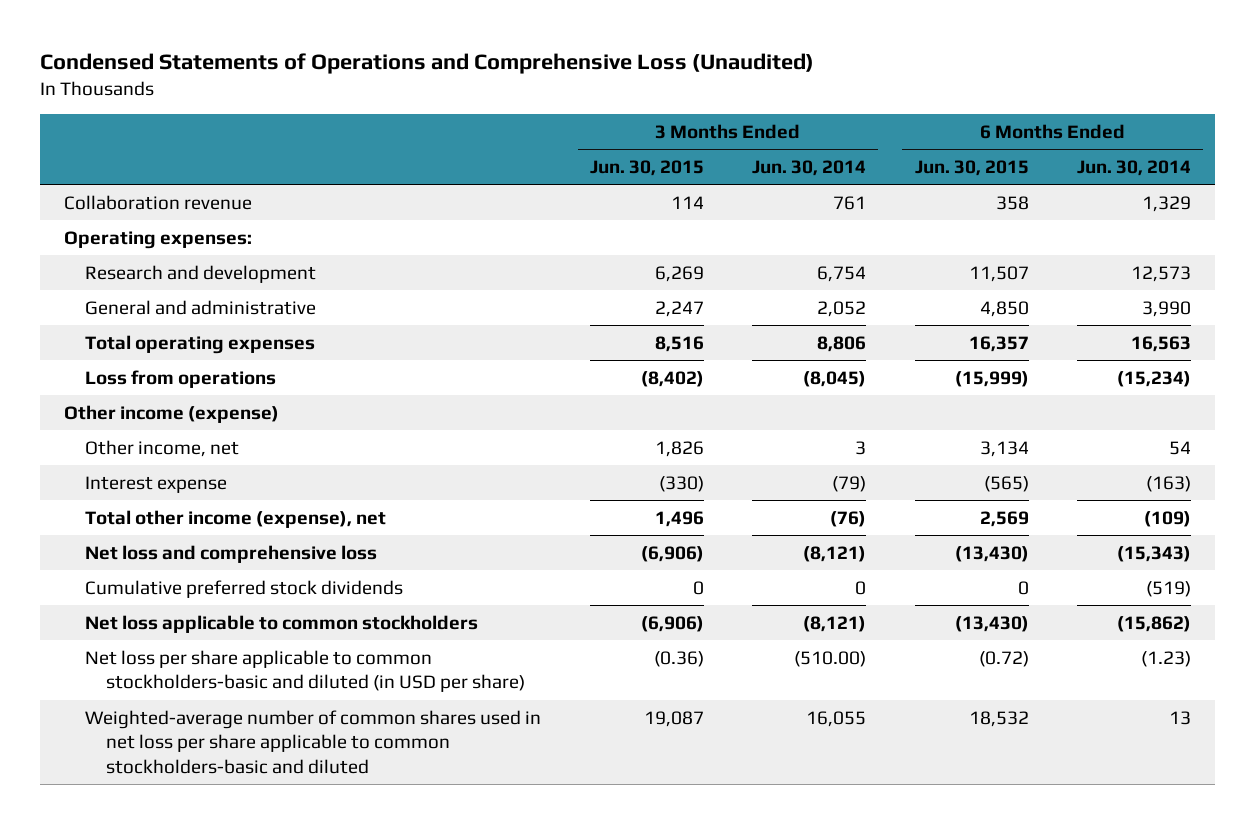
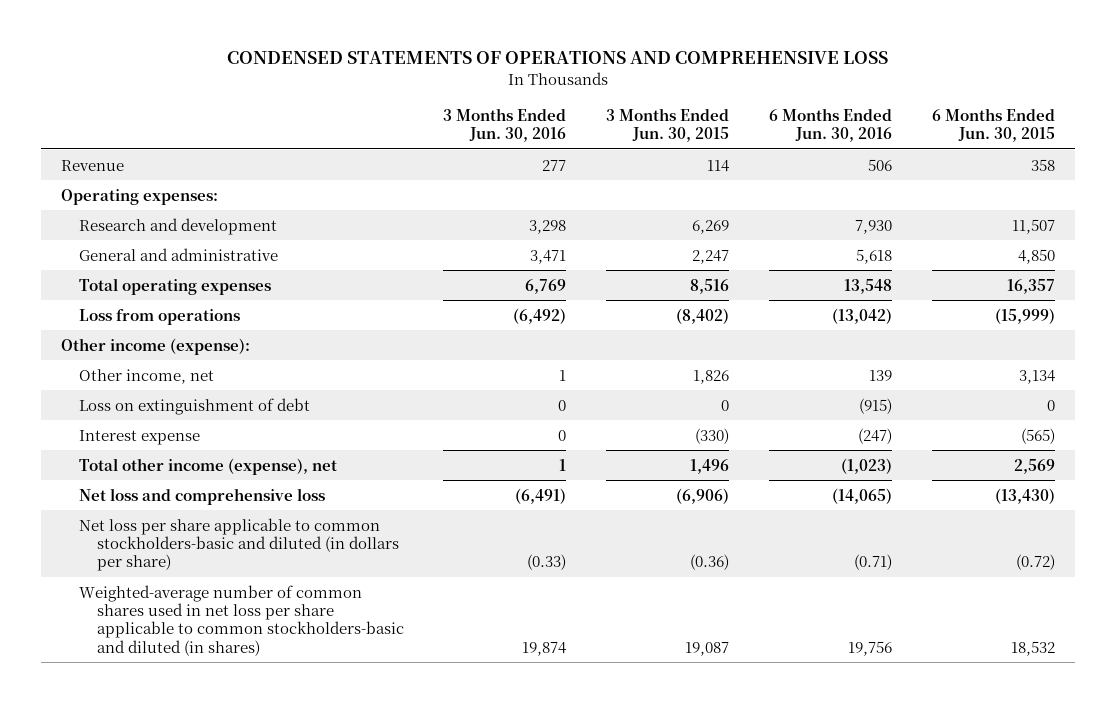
[39,53,814,75] Condensed Statements of Operations and Comprehensive Loss (Unaudited) -> [226,51,888,65] CONDENSED STATEMENTS OF OPERATIONS AND COMPREHENSIVE LOSS
[752,160,867,177] Jun. 30, 2014 -> none
[1076,160,1191,177] Jun. 30, 2014 -> none
none -> [443,107,567,142] 3 Months Ended Jun. 30, 2016
none -> [769,107,893,142] 6 Months Ended Jun. 30, 2016
[64,194,253,210] Collaboration revenue -> [60,159,124,171] Revenue
[64,404,280,423] Other income (expense) -> [60,337,250,355] Other income (expense):
none -> [78,397,310,415] Loss on extinguishment of debt
[85,579,404,598] Cumulative preferred stock dividends -> none
[85,614,479,633] Net loss applicable to common stockholders -> none
[85,649,526,693] Net loss per share applicable to common stockholders-basic and diluted (in USD per share) -> [78,517,399,572] Net loss per share applicable to common stockholders-basic and diluted (in dollars per share)
[85,709,542,775] Weighted-average number of common shares used in net loss per share applicable to common stockholders-basic and diluted -> [78,584,404,656] Weighted-average number of common shares used in net loss per share applicable to common stockholders-basic and diluted (in shares)

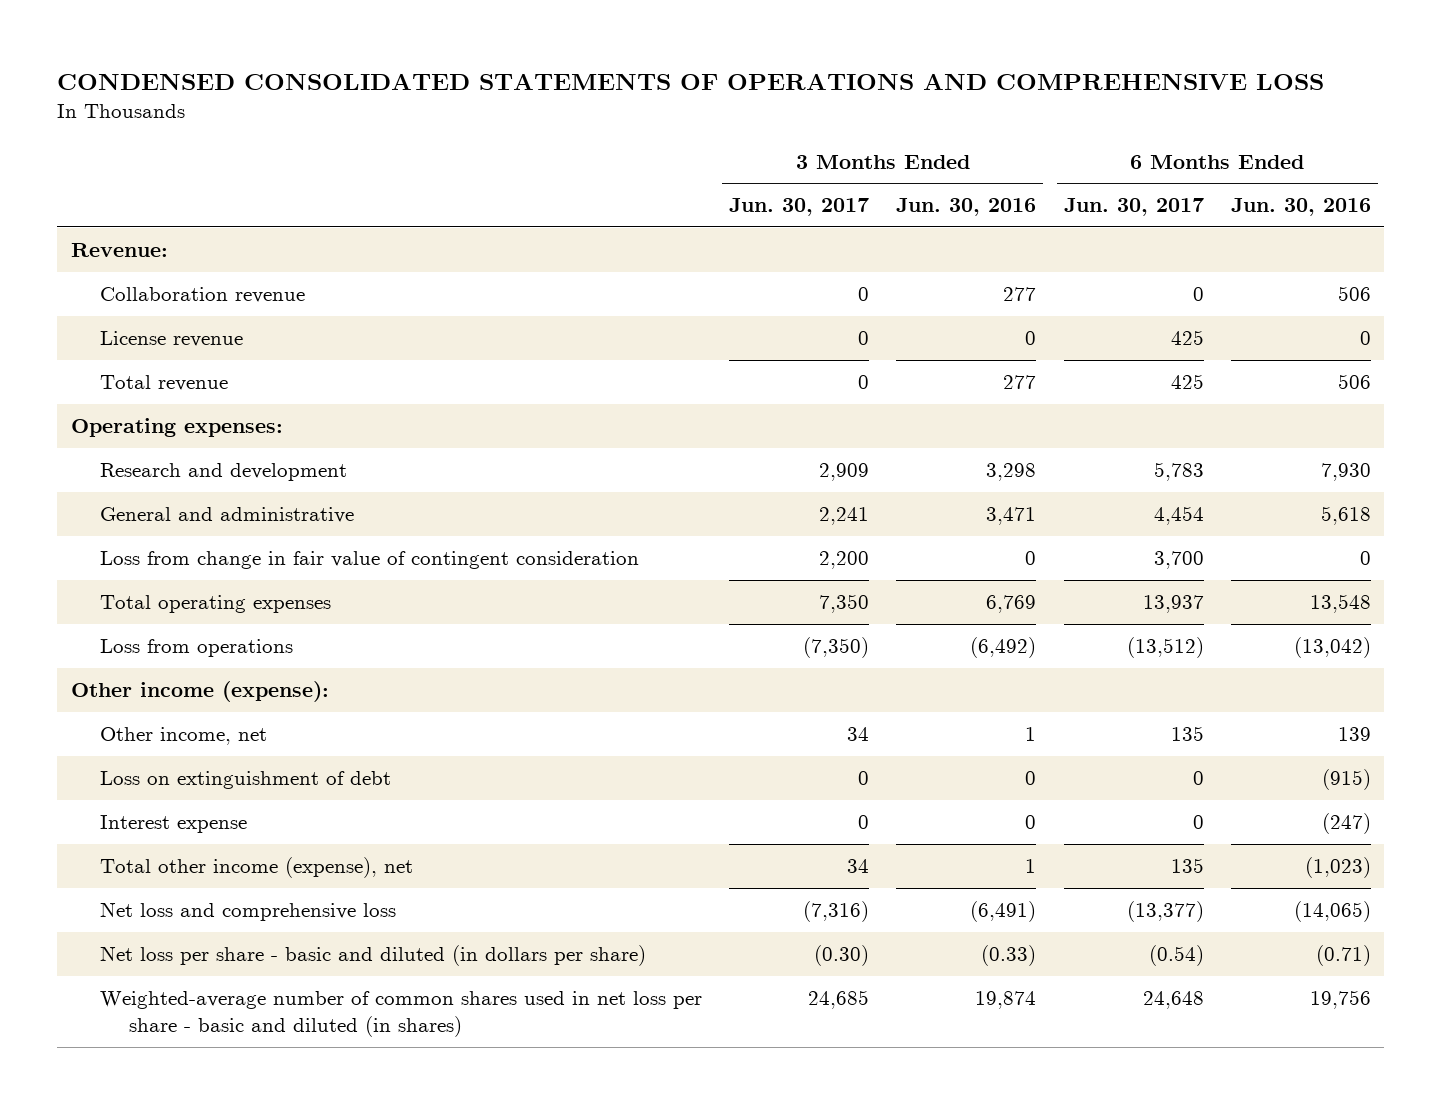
[226,51,888,65] CONDENSED STATEMENTS OF OPERATIONS AND COMPREHENSIVE LOSS -> [57,73,1325,91] CONDENSED CONSOLIDATED STATEMENTS OF OPERATIONS AND COMPREHENSIVE LOSS
[606,107,730,142] 3 Months Ended Jun. 30, 2015 -> none
[931,107,1055,142] 6 Months Ended Jun. 30, 2015 -> none
none -> [729,198,870,217] Jun. 30, 2017
none -> [1063,198,1204,217] Jun. 30, 2017
none -> [70,243,168,258] Revenue:
[60,159,124,171] Revenue -> [100,287,306,304] Collaboration revenue
none -> [100,331,244,348] License revenue
none -> [100,375,229,392] Total revenue
none -> [100,551,640,570] Loss from change in fair value of contingent consideration
[78,517,399,572] Net loss per share applicable to common stockholders-basic and diluted (in dollars per share) -> [100,945,647,967] Net loss per share - basic and diluted (in dollars per share)
[78,584,404,656] Weighted-average number of common shares used in net loss per share applicable to common stockholders-basic and diluted (in shares) -> [100,991,703,1038] Weighted-average number of common shares used in net loss per share - basic and diluted (in shares)

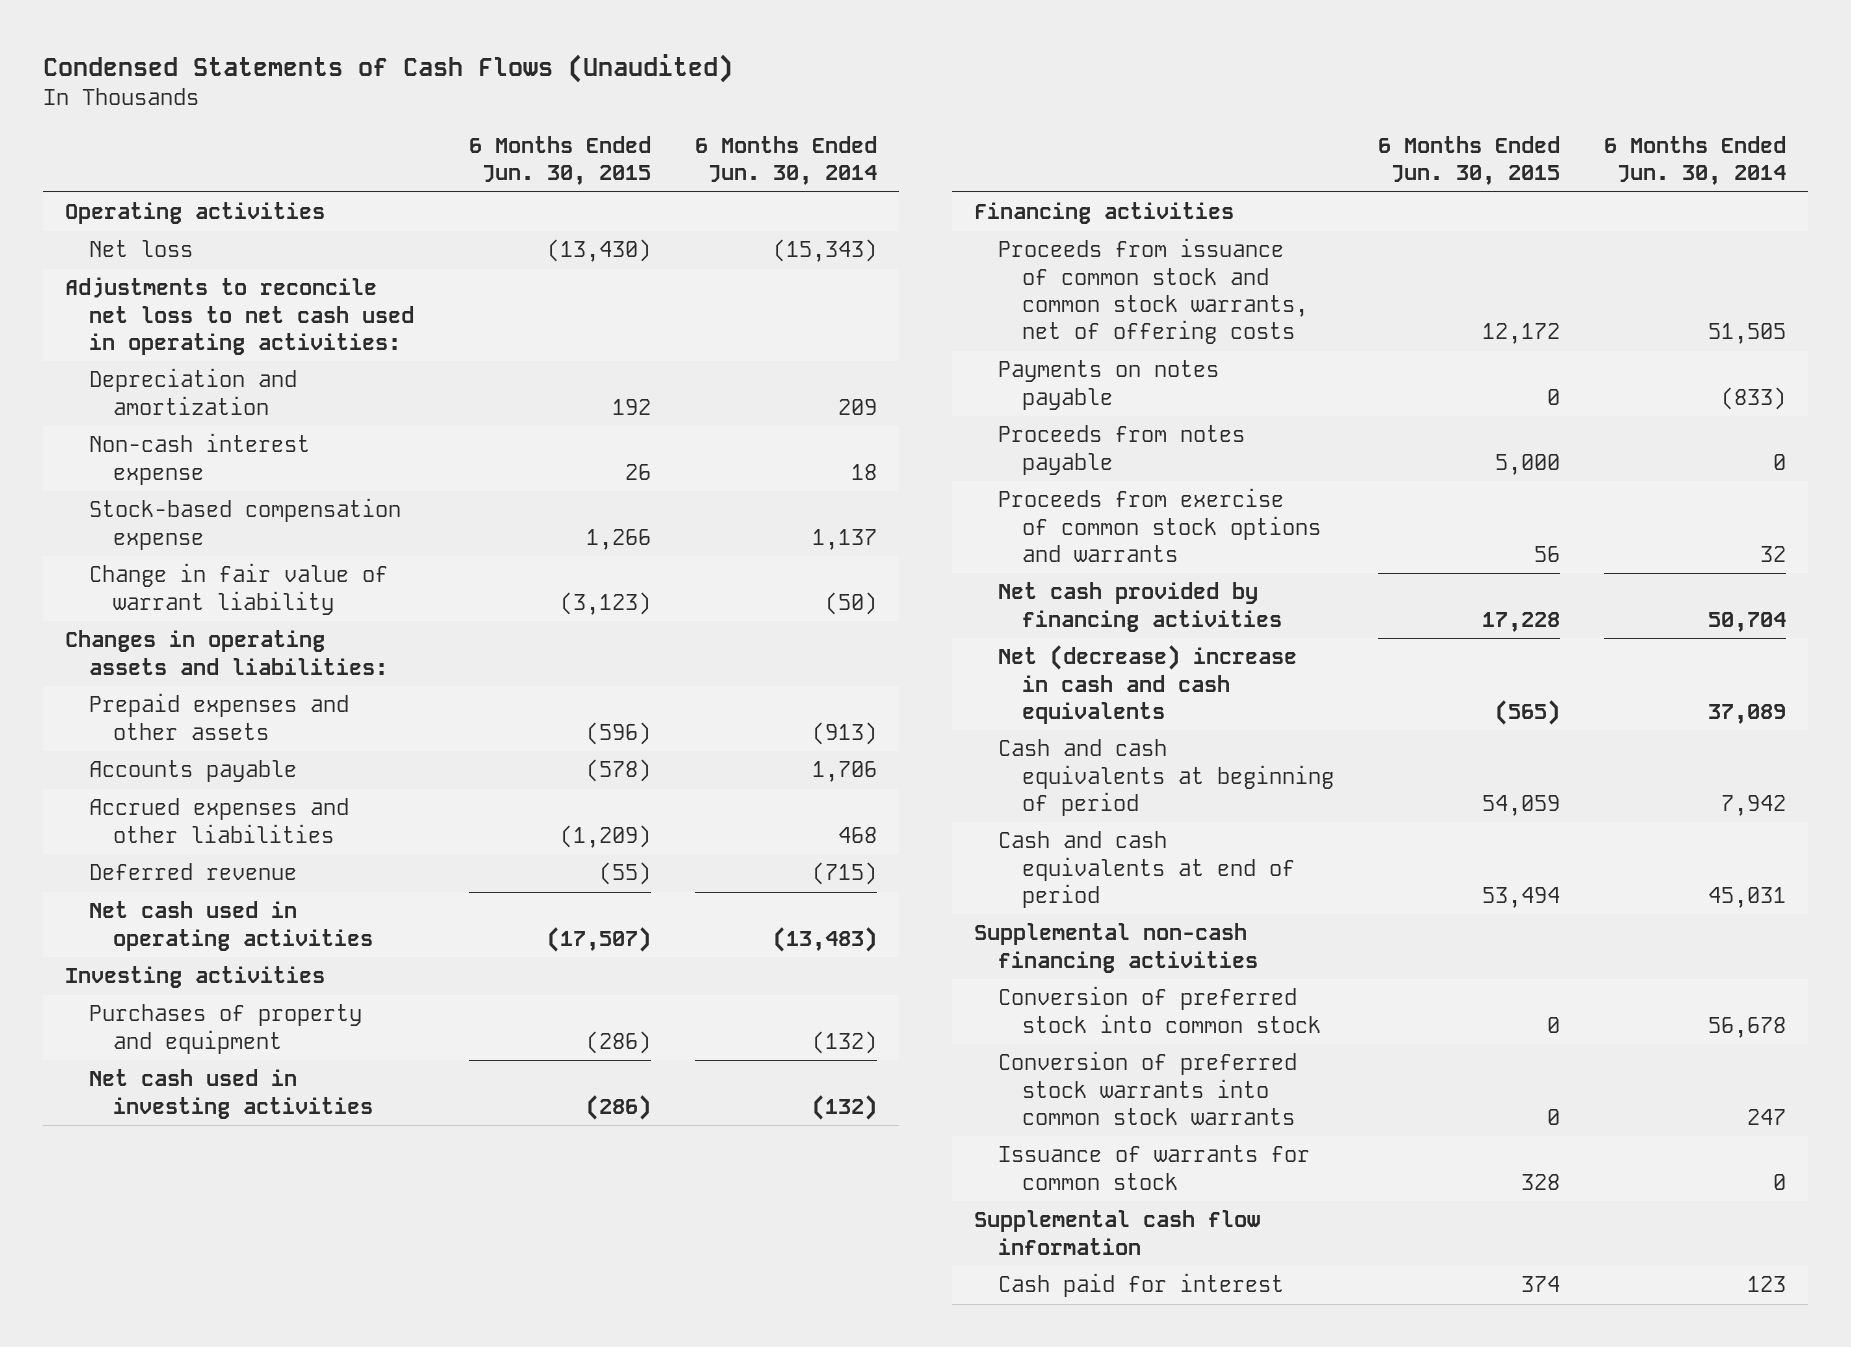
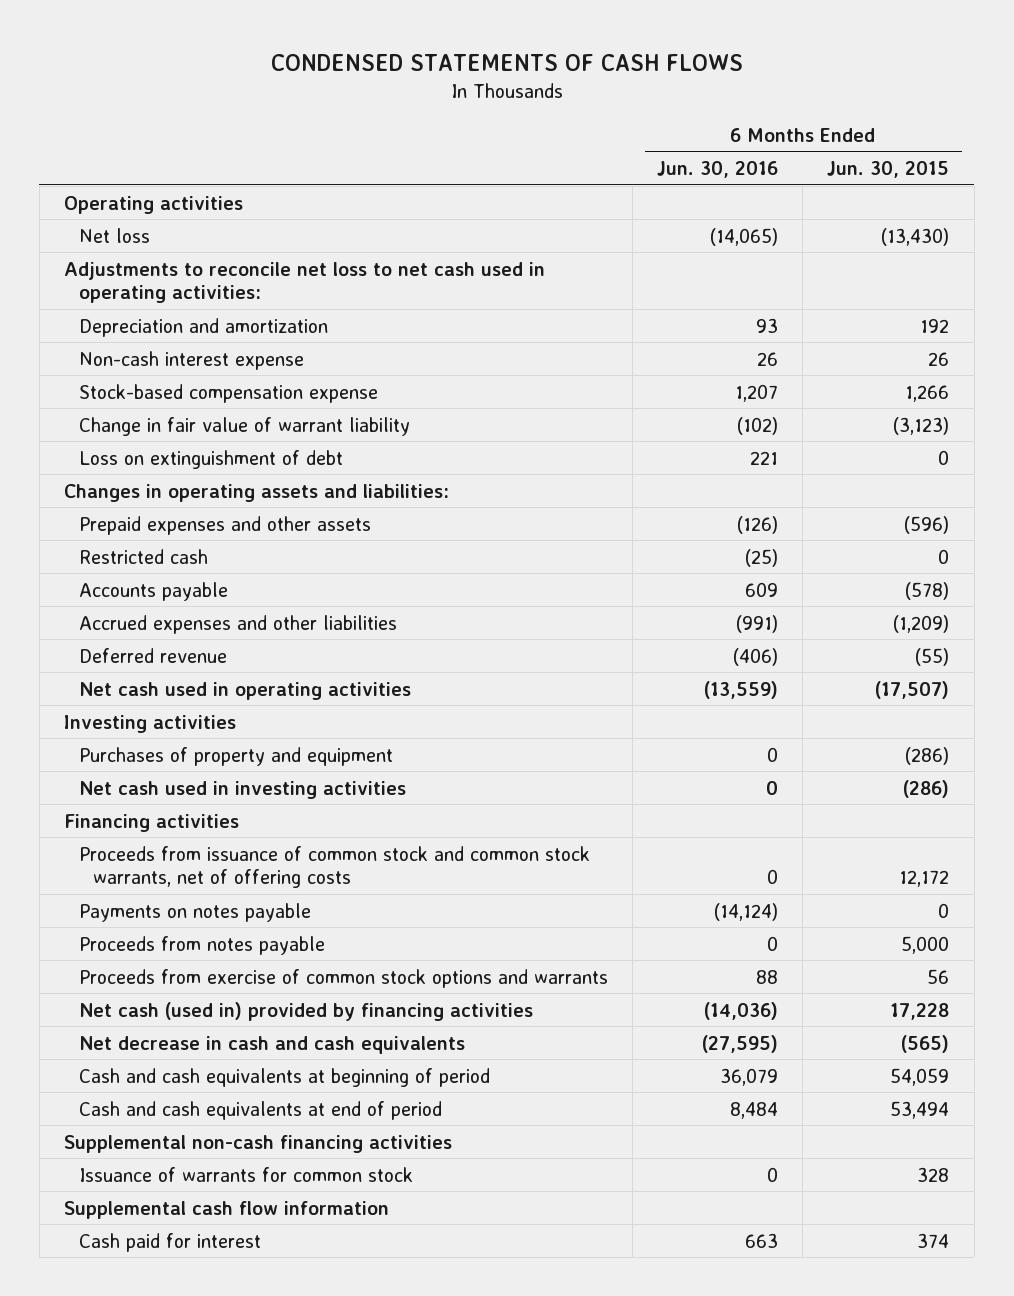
[43,54,734,84] Condensed Statements of Cash Flows (Unaudited) -> [270,53,743,71] CONDENSED STATEMENTS OF CASH FLOWS
[694,135,877,186] 6 Months Ended Jun. 30, 2014 -> none
none -> [657,160,779,178] Jun. 30, 2016
none -> [78,449,343,469] Loss on extinguishment of debt
none -> [78,548,208,564] Restricted cash
[998,582,1282,632] Net cash provided by financing activities -> [78,1001,533,1021] Net cash (used in) provided by financing activities
[998,645,1298,724] Net (decrease) increase in cash and cash equivalents -> [78,1035,465,1054] Net decrease in cash and cash equivalents
[998,986,1321,1033] Conversion of preferred stock into common stock -> none
[998,1051,1298,1125] Conversion of preferred stock warrants into common stock warrants -> none

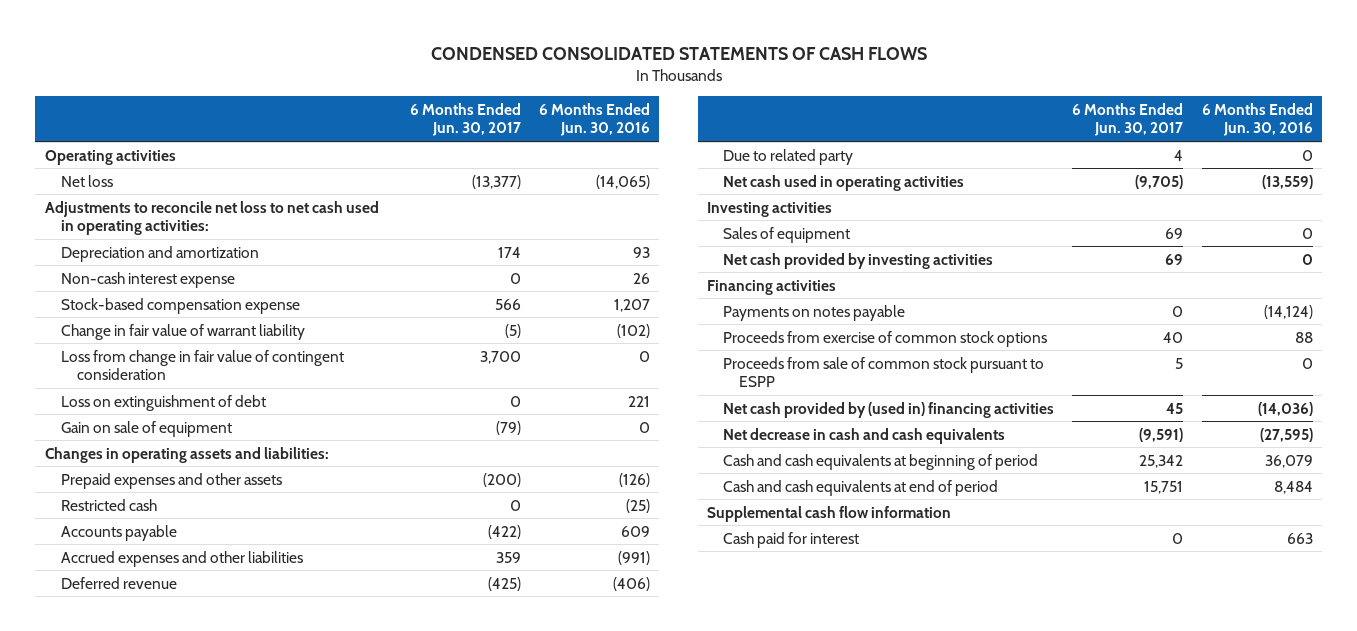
[270,53,743,71] CONDENSED STATEMENTS OF CASH FLOWS -> [430,46,927,60] CONDENSED CONSOLIDATED STATEMENTS OF CASH FLOWS
[827,160,950,178] Jun. 30, 2015 -> none
none -> [409,102,521,137] 6 Months Ended Jun. 30, 2017
none -> [60,349,344,381] Loss from change in fair value of contingent consideration
none -> [60,420,232,437] Gain on sale of equipment
none -> [723,148,854,165] Due to related party
[78,746,393,766] Purchases of property and equipment -> none
none -> [723,226,851,243] Sales of equipment
[78,780,406,799] Net cash used in investing activities -> [723,252,994,269] Net cash provided by investing activities
[78,845,590,888] Proceeds from issuance of common stock and common stock warrants, net of offering costs -> none
[78,935,325,955] Proceeds from notes payable -> none
[78,968,608,988] Proceeds from exercise of common stock options and warrants -> [723,330,1048,347] Proceeds from exercise of common stock options
none -> [723,356,1045,388] Proceeds from sale of common stock pursuant to ESPP
[78,1001,533,1021] Net cash (used in) provided by financing activities -> [723,401,1055,418] Net cash provided by (used in) financing activities
[64,1134,453,1153] Supplemental non-cash financing activities -> none
[78,1166,413,1182] Issuance of warrants for common stock -> none

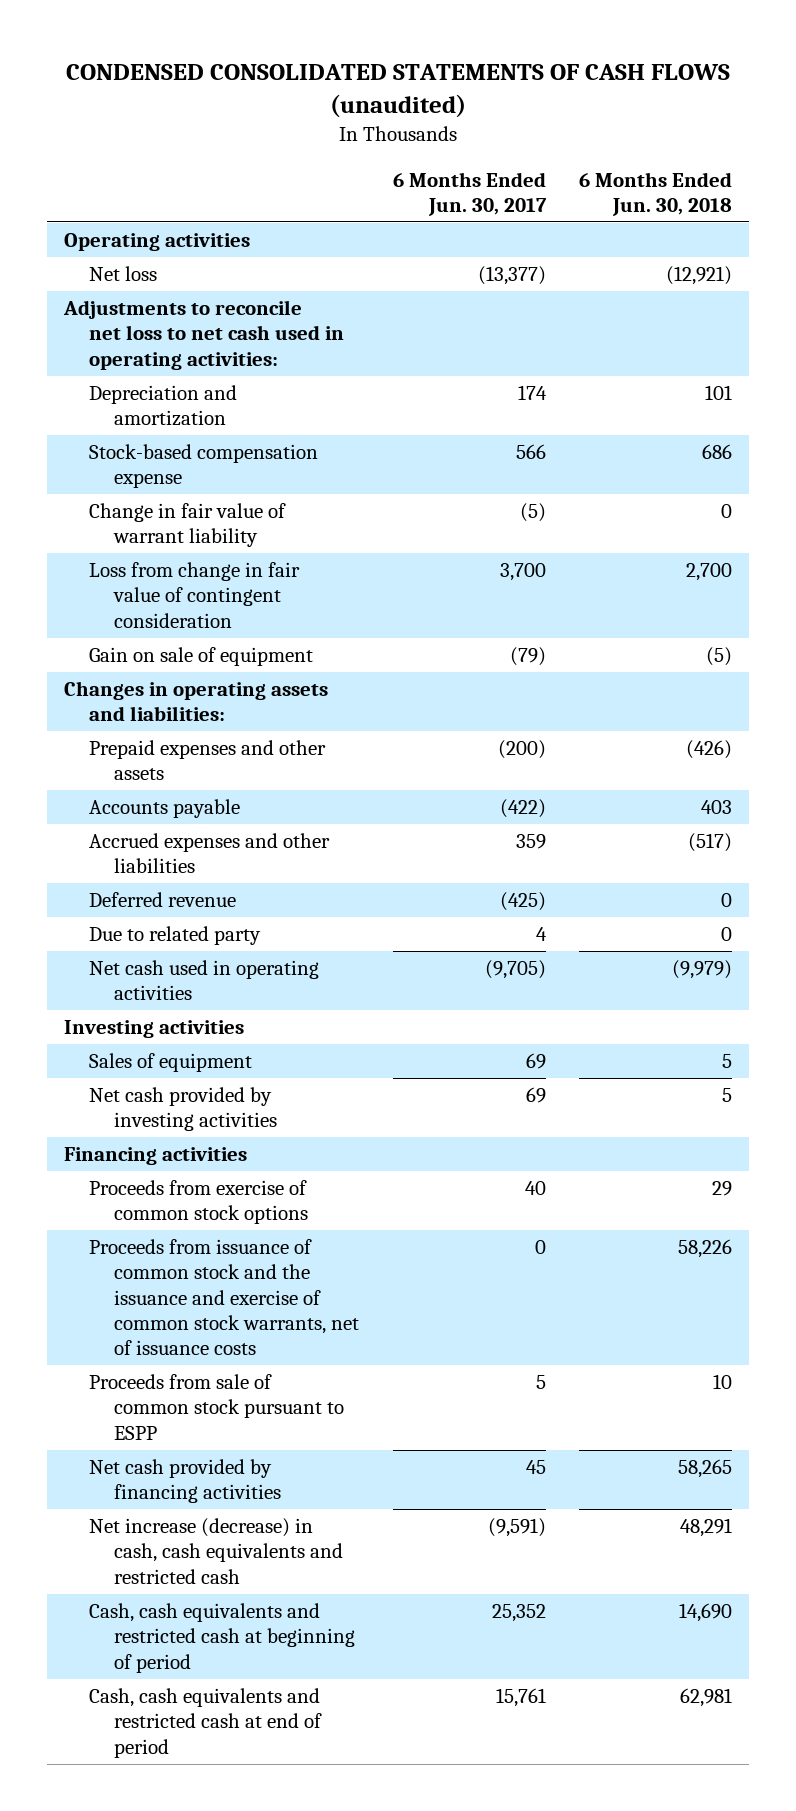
[430,46,927,60] CONDENSED CONSOLIDATED STATEMENTS OF CASH FLOWS -> [66,63,731,118] CONDENSED CONSOLIDATED STATEMENTS OF CASH FLOWS (unaudited)
[538,102,650,137] 6 Months Ended Jun. 30, 2016 -> none
none -> [579,171,733,217] 6 Months Ended Jun. 30, 2018
[60,271,235,288] Non-cash interest expense -> none
[60,394,266,411] Loss on extinguishment of debt -> none
[60,498,157,511] Restricted cash -> none
[723,304,906,321] Payments on notes payable -> none
none -> [89,1239,360,1356] Proceeds from issuance of common stock and the issuance and exercise of common stock warrants, net of issuance costs
[707,505,952,522] Supplemental cash flow information -> none
[723,531,860,548] Cash paid for interest -> none
[723,401,1055,418] Net cash provided by (used in) financing activities -> [89,1459,282,1504] Net cash provided by financing activities
[723,427,1006,444] Net decrease in cash and cash equivalents -> [89,1518,344,1584] Net increase (decrease) in cash, cash equivalents and restricted cash
[723,453,1039,470] Cash and cash equivalents at beginning of period -> [89,1603,356,1673] Cash, cash equivalents and restricted cash at beginning of period
[1139,454,1184,468] 25,342 -> [491,1604,546,1623] 25,352
[723,479,999,496] Cash and cash equivalents at end of period -> [89,1688,323,1758] Cash, cash equivalents and restricted cash at end of period
[1144,480,1184,494] 15,751 -> [495,1688,546,1708] 15,761

